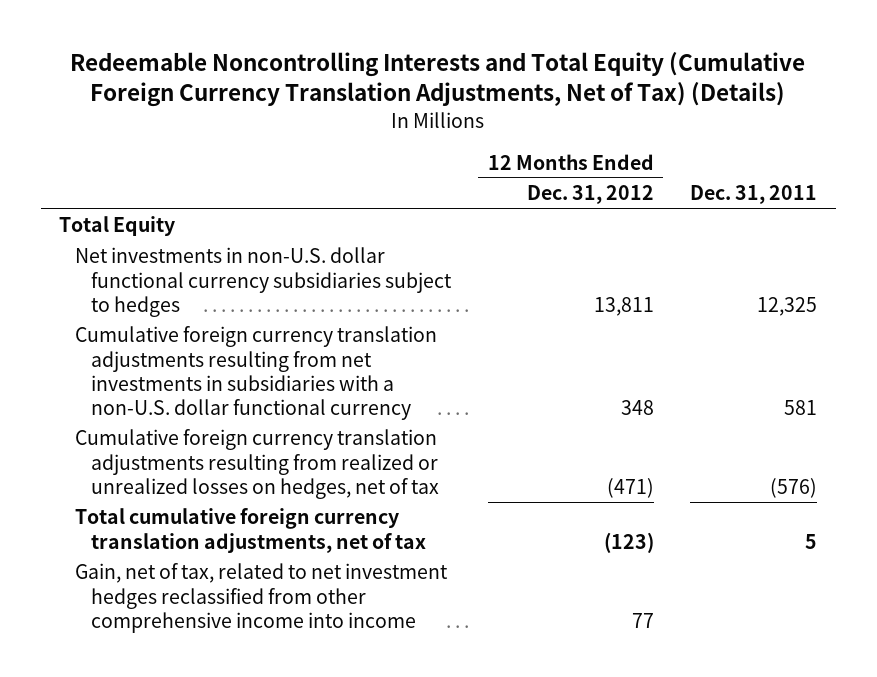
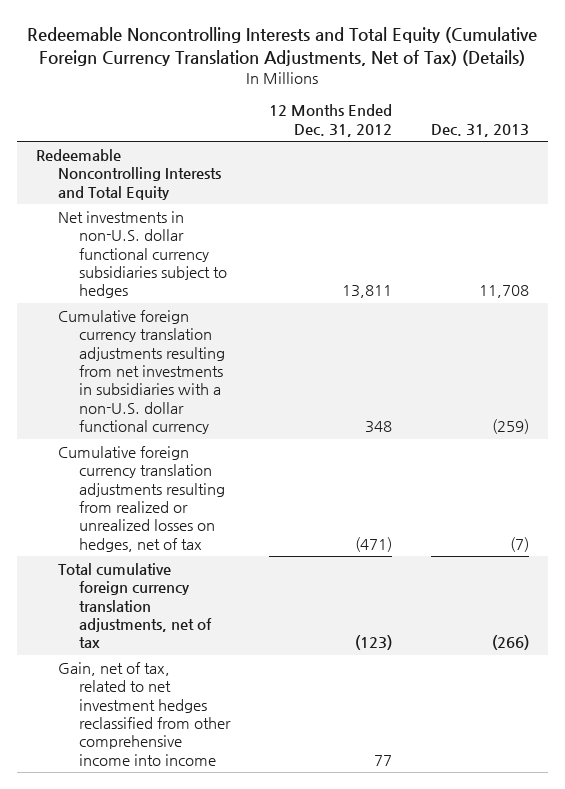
[690,185,818,205] Dec. 31, 2011 -> none
none -> [430,123,529,137] Dec. 31, 2013
[59,216,176,237] Total Equity -> [36,148,221,200] Redeemable Noncontrolling Interests and Total Equity

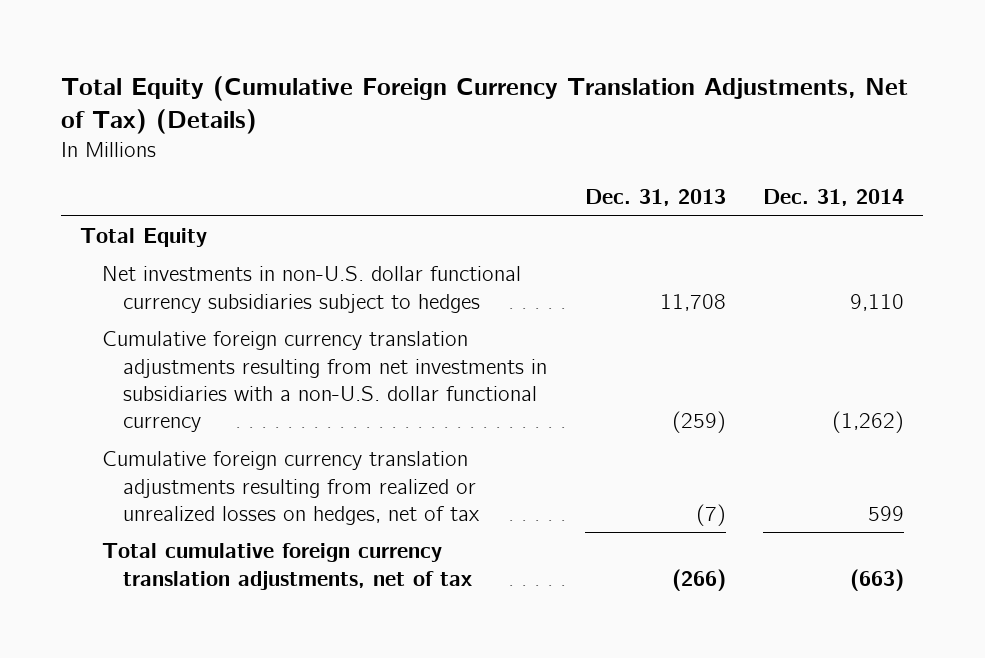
[27,26,538,66] Redeemable Noncontrolling Interests and Total Equity (Cumulative Foreign Currency Translation Adjustments, Net of Tax) (Details) -> [61,75,909,134] Total Equity (Cumulative Foreign Currency Translation Adjustments, Net of Tax) (Details)
[268,104,392,137] 12 Months Ended Dec. 31, 2012 -> none
none -> [763,189,905,207] Dec. 31, 2014
[36,148,221,200] Redeemable Noncontrolling Interests and Total Equity -> [80,228,208,248] Total Equity
[57,661,232,766] Gain, net of tax, related to net investment hedges reclassified from other comprehensive income into income -> none

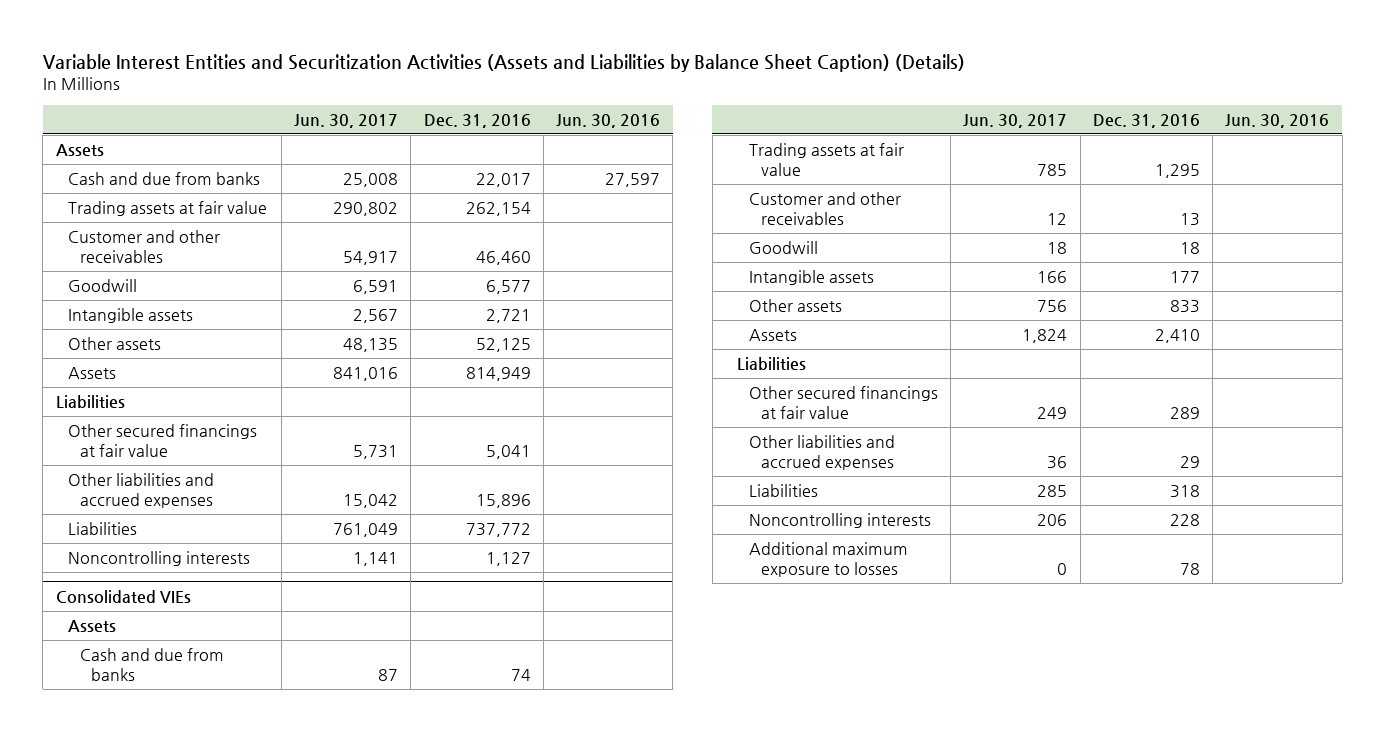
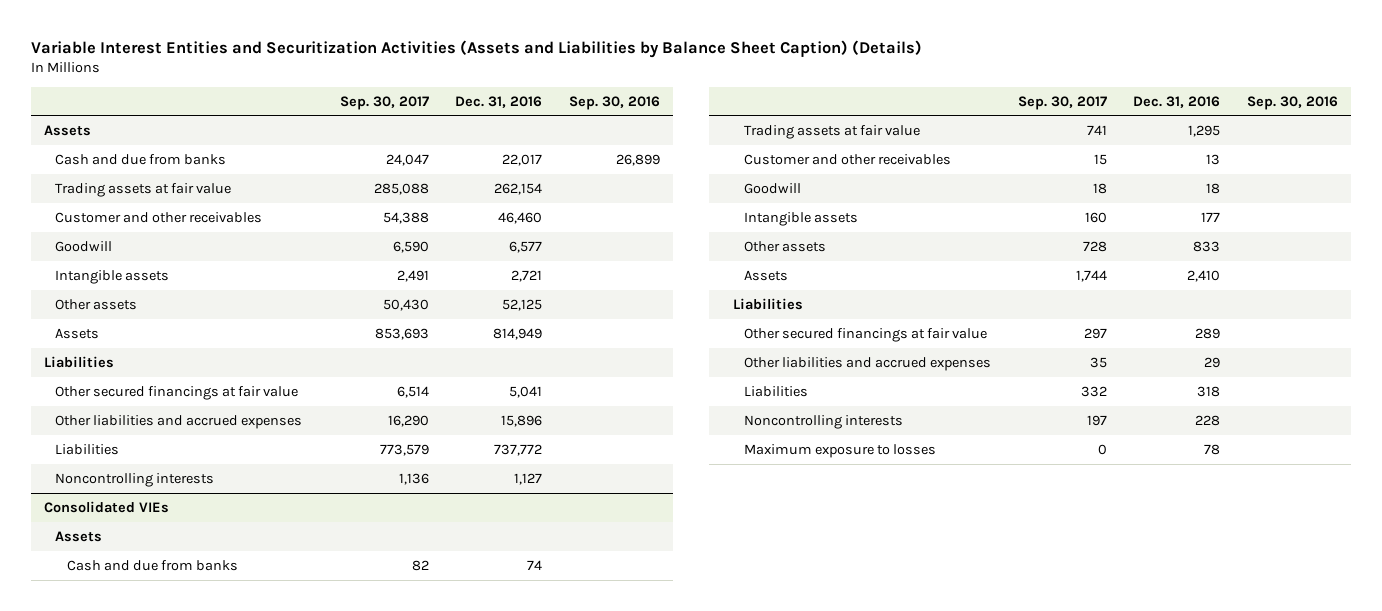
[294,113,399,128] Jun. 30, 2017 -> none
[556,113,661,128] Jun. 30, 2016 -> none
none -> [339,95,429,110] Sep. 30, 2017
none -> [568,95,660,110] Sep. 30, 2016
[748,542,908,577] Additional maximum exposure to losses -> [744,443,937,458] Maximum exposure to losses

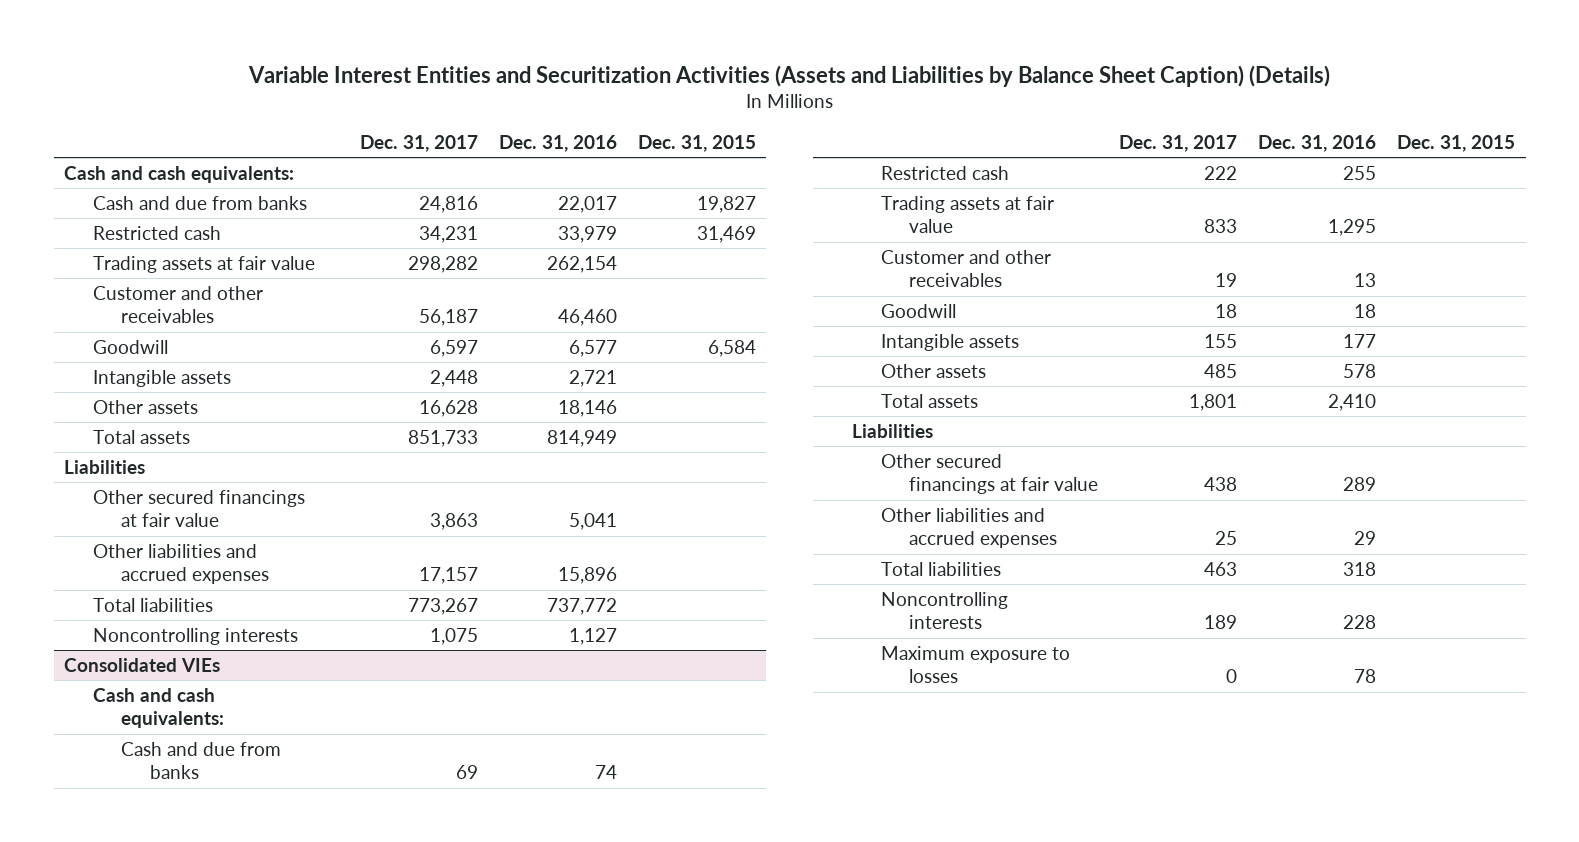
[339,95,429,110] Sep. 30, 2017 -> none
[568,95,660,110] Sep. 30, 2016 -> none
none -> [359,134,478,152] Dec. 31, 2017
none -> [637,134,756,152] Dec. 31, 2015
[44,124,92,136] Assets -> none
none -> [64,165,295,183] Cash and cash equivalents:
none -> [92,225,221,240] Restricted cash
[502,298,543,311] 52,125 -> [557,399,617,417] 18,146
[55,327,100,339] Assets -> [92,429,190,444] Total assets
[55,443,120,455] Liabilities -> [92,597,213,612] Total liabilities
[55,530,103,542] Assets -> none
none -> [92,687,225,729] Cash and cash equivalents:
none -> [880,165,1009,180] Restricted cash
[1193,240,1221,252] 833 -> [1343,363,1377,378] 578
[744,269,789,281] Assets -> [880,393,978,408] Total assets
[744,385,809,397] Liabilities -> [880,561,1001,576] Total liabilities

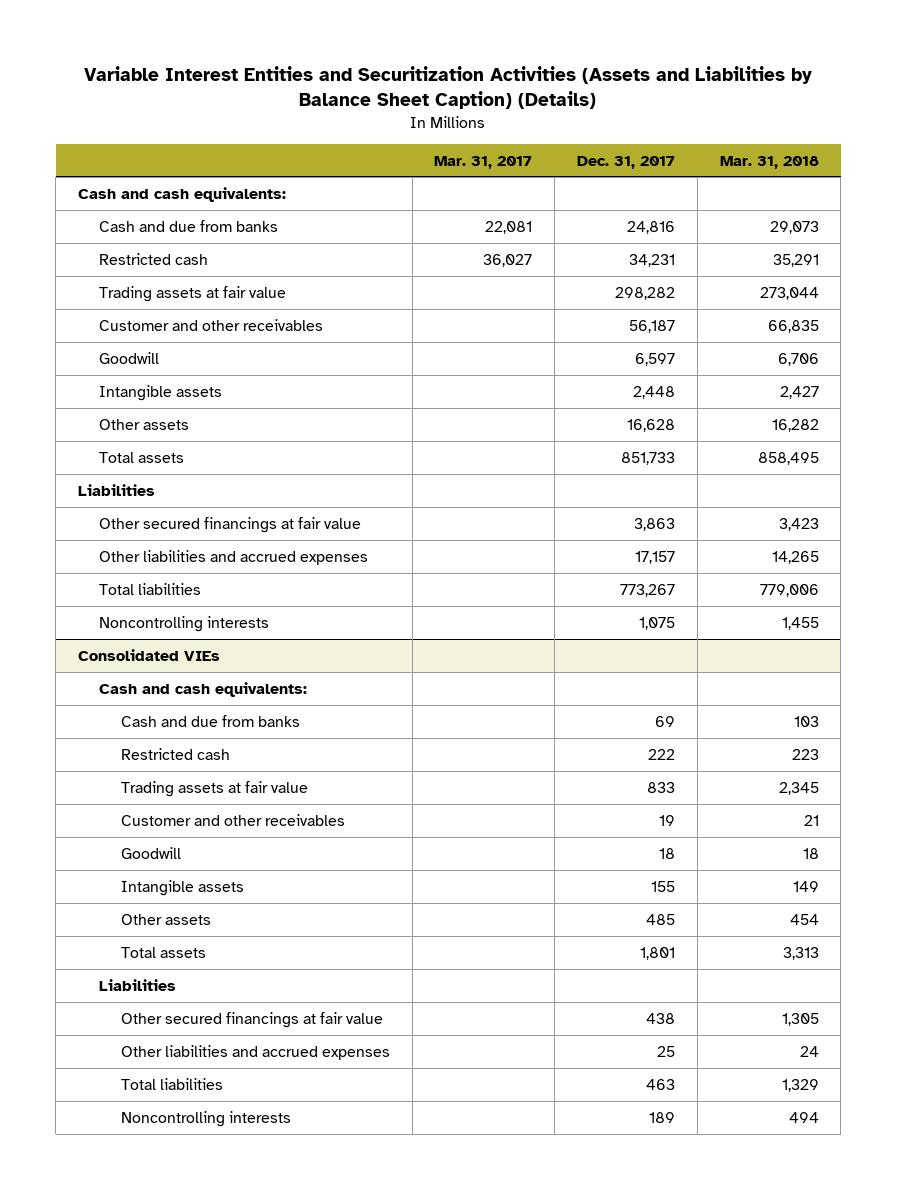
[498,134,617,152] Dec. 31, 2016 -> none
[637,134,756,152] Dec. 31, 2015 -> none
none -> [434,155,533,169] Mar. 31, 2017
none -> [719,155,819,169] Mar. 31, 2018
[880,645,1070,684] Maximum exposure to losses -> none

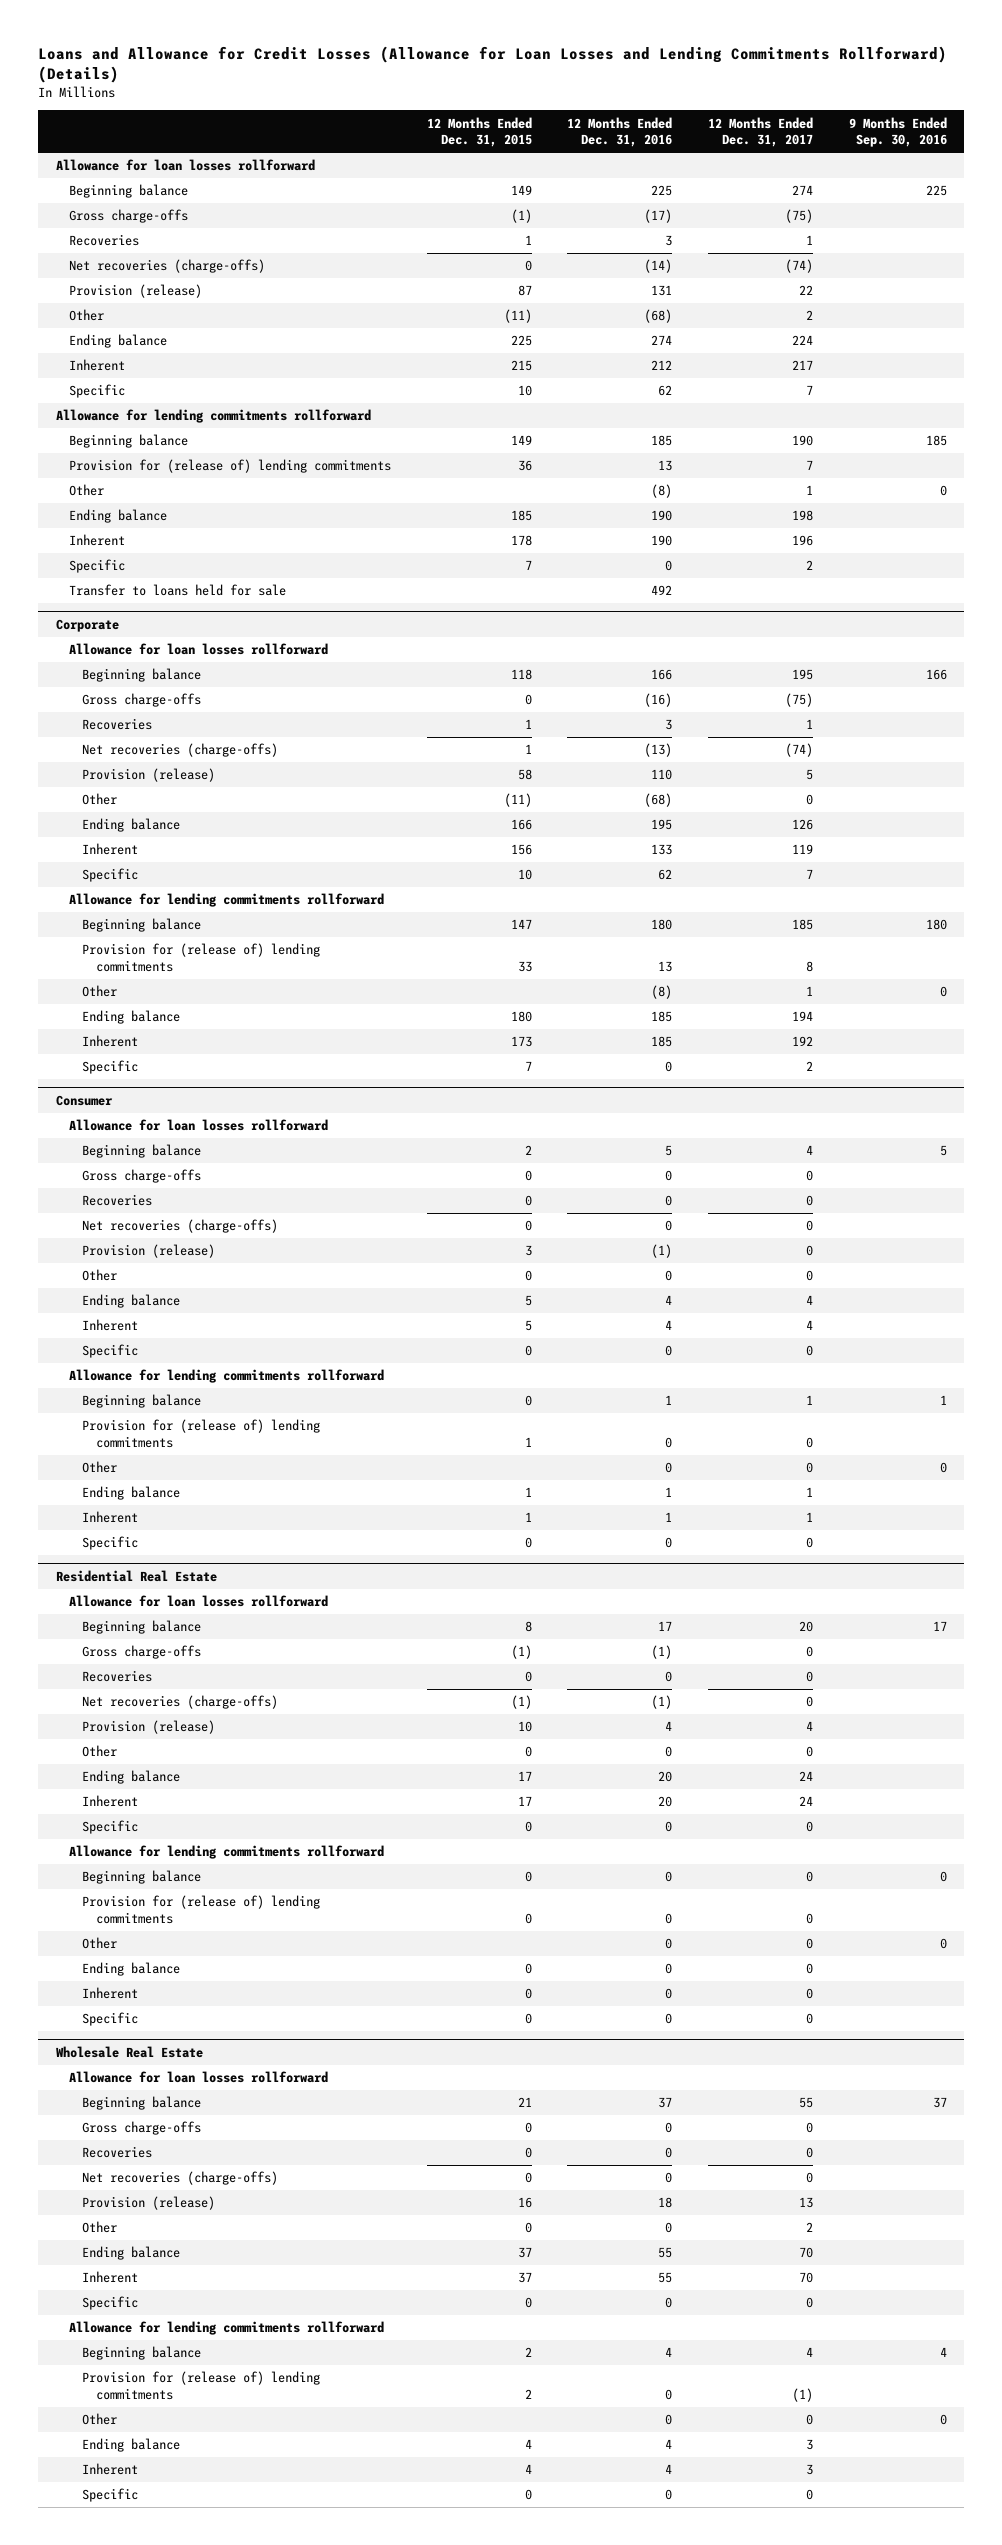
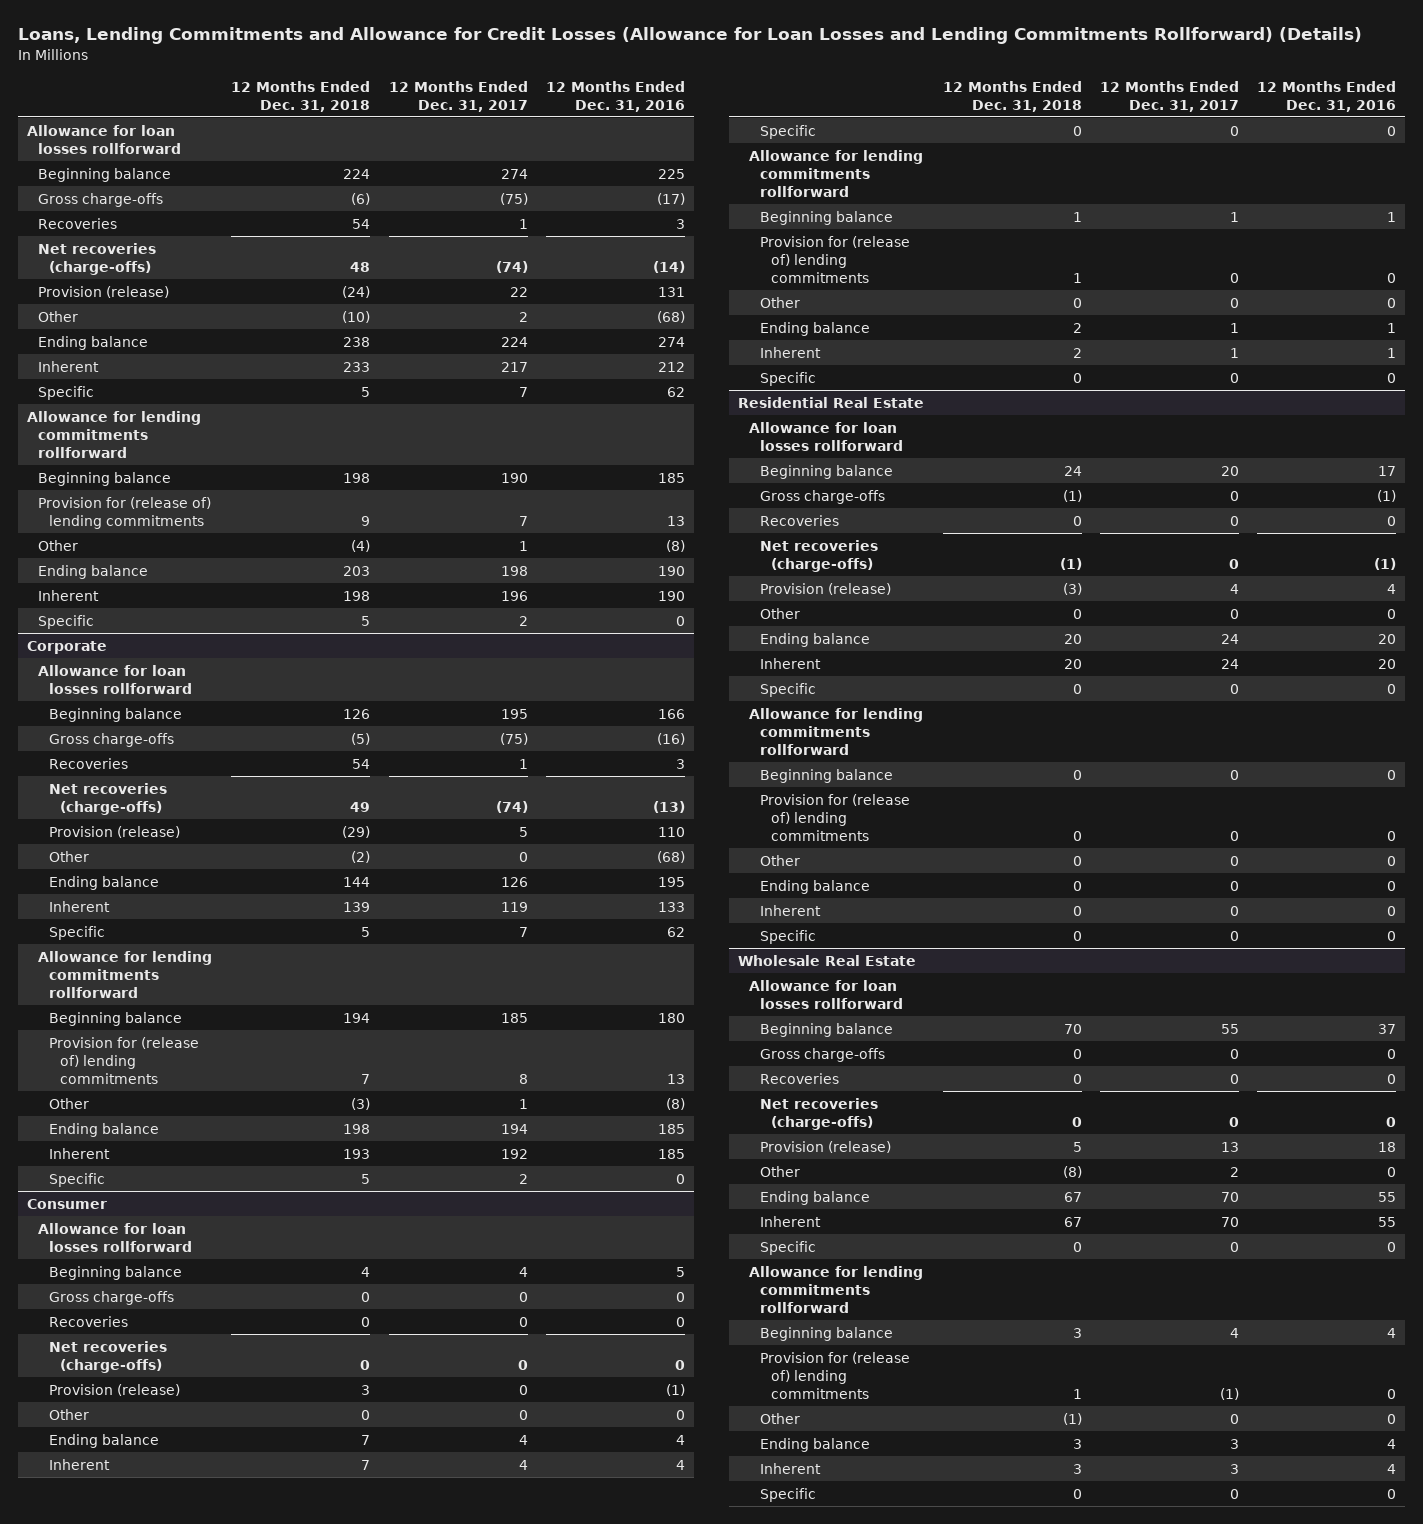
[37,45,947,84] Loans and Allowance for Credit Losses (Allowance for Loan Losses and Lending Commitments Rollforward) (Details) -> [18,27,1363,45] Loans, Lending Commitments and Allowance for Credit Losses (Allowance for Loan Losses and Lending Commitments Rollforward) (Details)
[426,116,532,148] 12 Months Ended Dec. 31, 2015 -> none
[848,116,947,148] 9 Months Ended Sep. 30, 2016 -> none
none -> [231,80,371,112] 12 Months Ended Dec. 31, 2018
[69,584,287,597] Transfer to loans held for sale -> none

